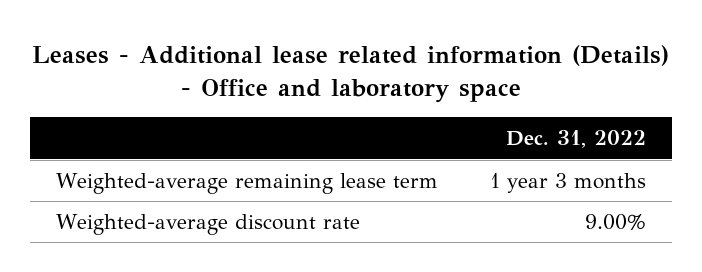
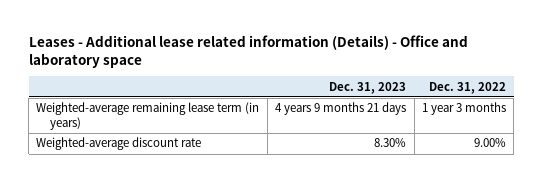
none -> [329,81,407,94] Dec. 31, 2023
[56,173,439,195] Weighted-average remaining lease term -> [36,102,260,131] Weighted-average remaining lease term (in years)

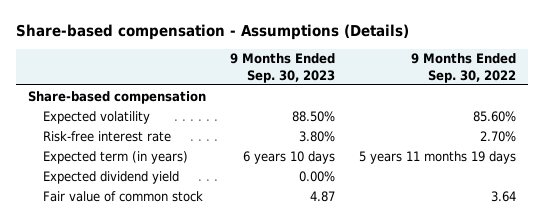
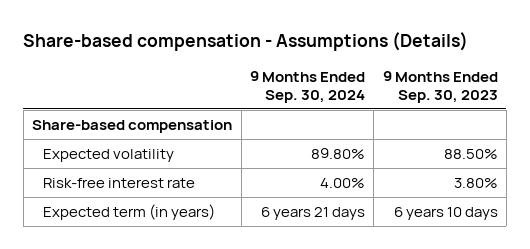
[411,53,517,83] 9 Months Ended Sep. 30, 2022 -> none
none -> [249,70,365,104] 9 Months Ended Sep. 30, 2024
[43,170,180,184] Expected dividend yield -> none
[43,190,204,202] Fair value of common stock -> none

